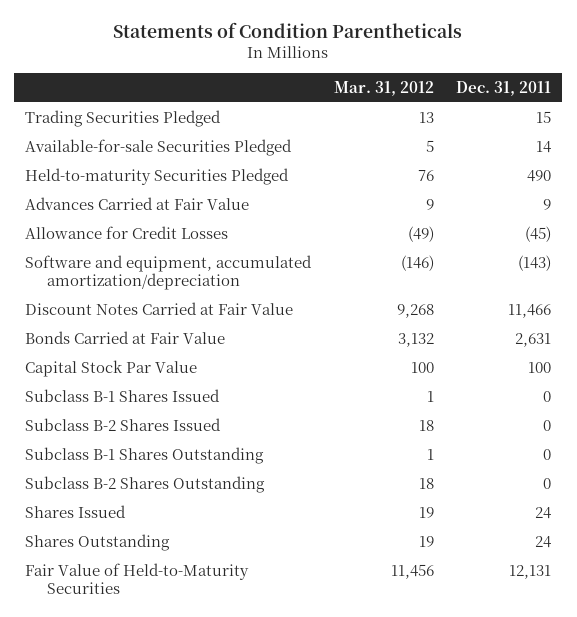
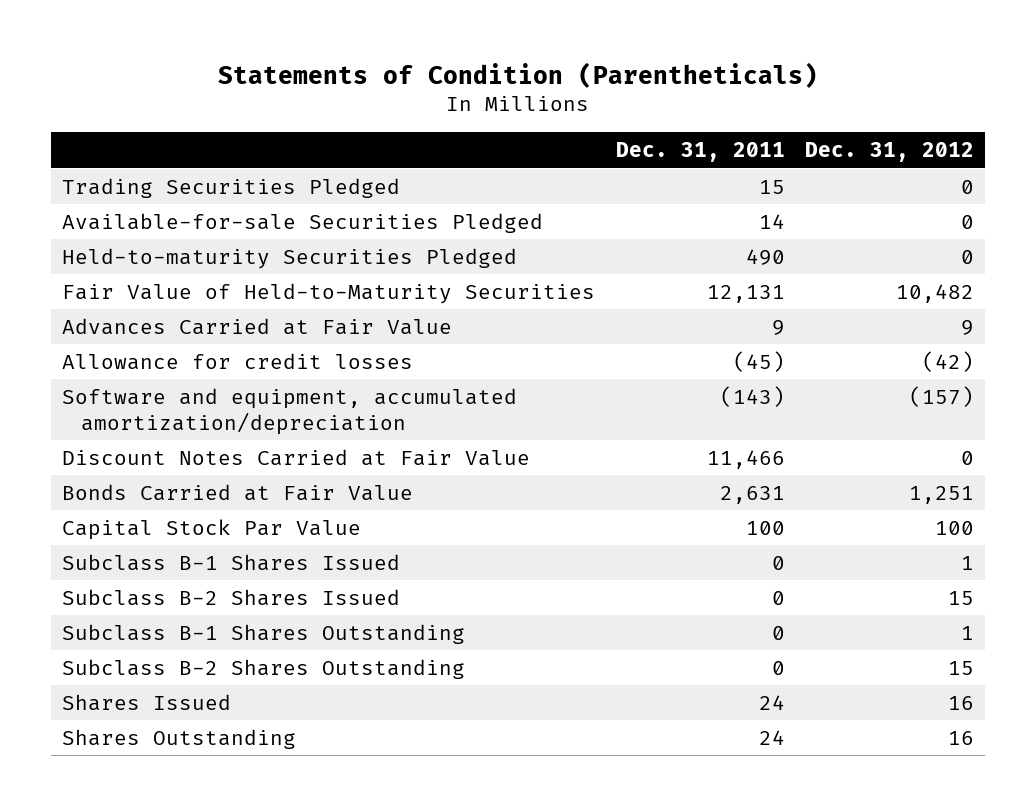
[113,21,463,38] Statements of Condition Parentheticals -> [218,61,819,88] Statements of Condition (Parentheticals)
[333,81,434,97] Mar. 31, 2012 -> none
none -> [805,142,975,163] Dec. 31, 2012
[25,562,250,594] Fair Value of Held-to-Maturity Securities -> [61,282,595,304] Fair Value of Held-to-Maturity Securities
[25,225,229,239] Allowance for Credit Losses -> [61,352,413,370] Allowance for credit losses

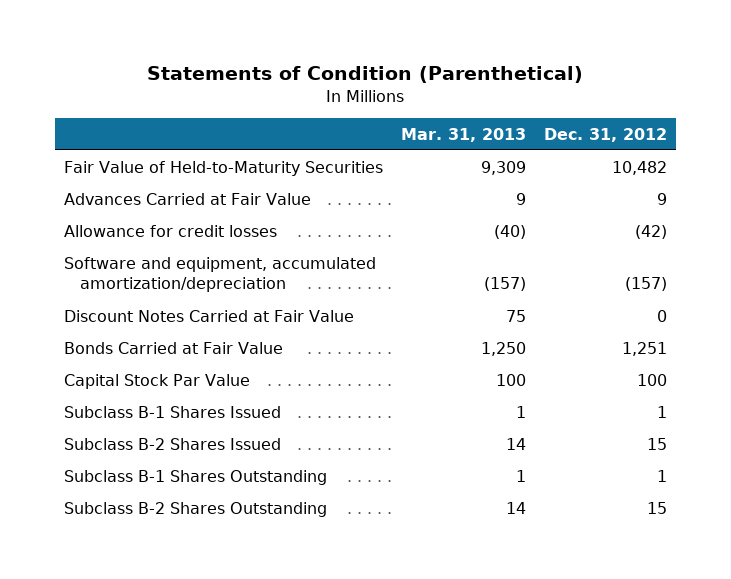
[218,61,819,88] Statements of Condition (Parentheticals) -> [147,65,584,83] Statements of Condition (Parenthetical)
[615,142,785,163] Dec. 31, 2011 -> none
none -> [400,127,526,142] Mar. 31, 2013
[61,177,400,198] Trading Securities Pledged -> none
[61,212,543,233] Available-for-sale Securities Pledged -> none
[61,247,517,269] Held-to-maturity Securities Pledged -> none
[61,693,231,711] Shares Issued -> none
[61,728,296,749] Shares Outstanding -> none

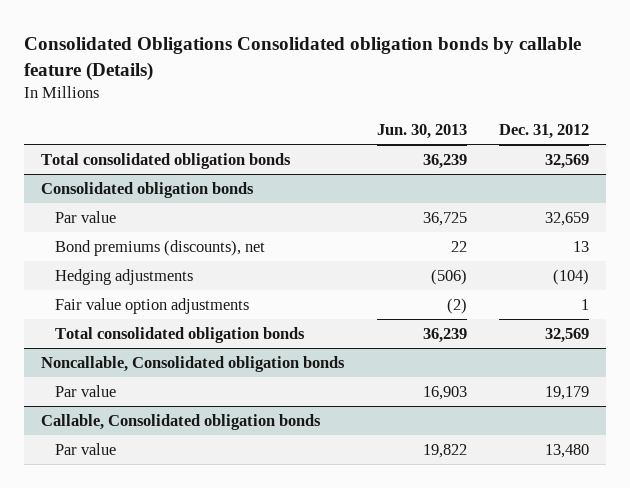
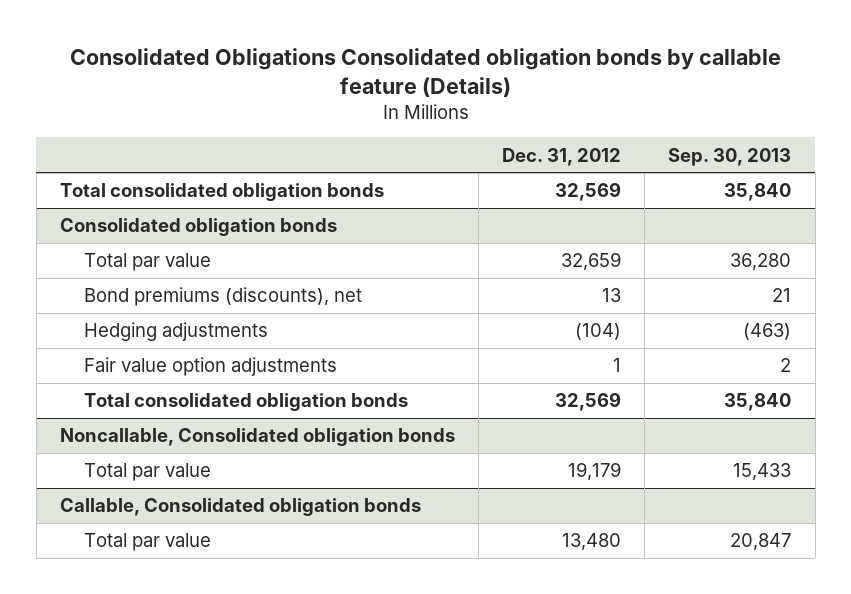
[376,123,467,139] Jun. 30, 2013 -> none
none -> [668,147,792,166] Sep. 30, 2013
[55,211,117,224] Par value -> [83,253,211,272] Total par value
[55,385,117,398] Par value -> [83,463,211,482] Total par value
[55,443,117,456] Par value -> [83,533,211,552] Total par value

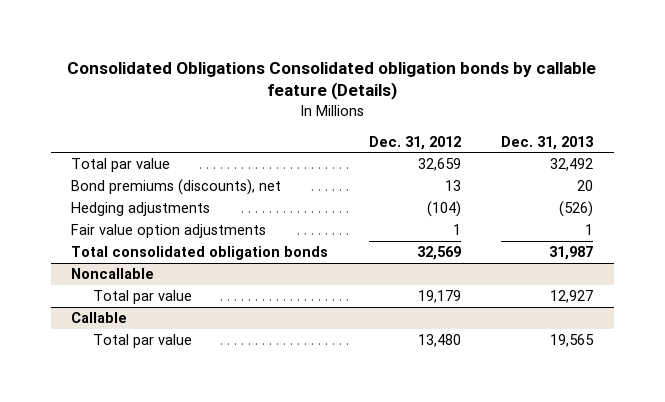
[668,147,792,166] Sep. 30, 2013 -> none
none -> [501,135,594,150] Dec. 31, 2013
[59,183,384,202] Total consolidated obligation bonds -> none
[59,218,337,237] Consolidated obligation bonds -> none
[59,428,455,447] Noncallable, Consolidated obligation bonds -> none
none -> [71,268,155,280] Noncallable
[59,498,421,517] Callable, Consolidated obligation bonds -> none
none -> [71,312,128,324] Callable

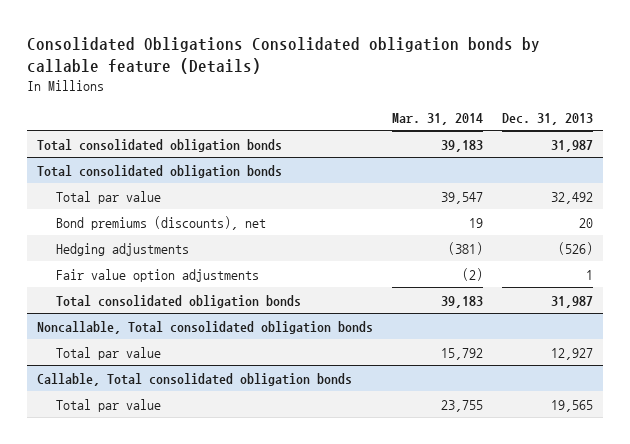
[368,135,461,150] Dec. 31, 2012 -> none
none -> [391,112,483,125] Mar. 31, 2014
none -> [36,138,282,152] Total consolidated obligation bonds
none -> [36,164,282,178] Total consolidated obligation bonds
[71,268,155,280] Noncallable -> none
none -> [36,320,373,334] Noncallable, Total consolidated obligation bonds
[71,312,128,324] Callable -> none
none -> [36,372,352,386] Callable, Total consolidated obligation bonds

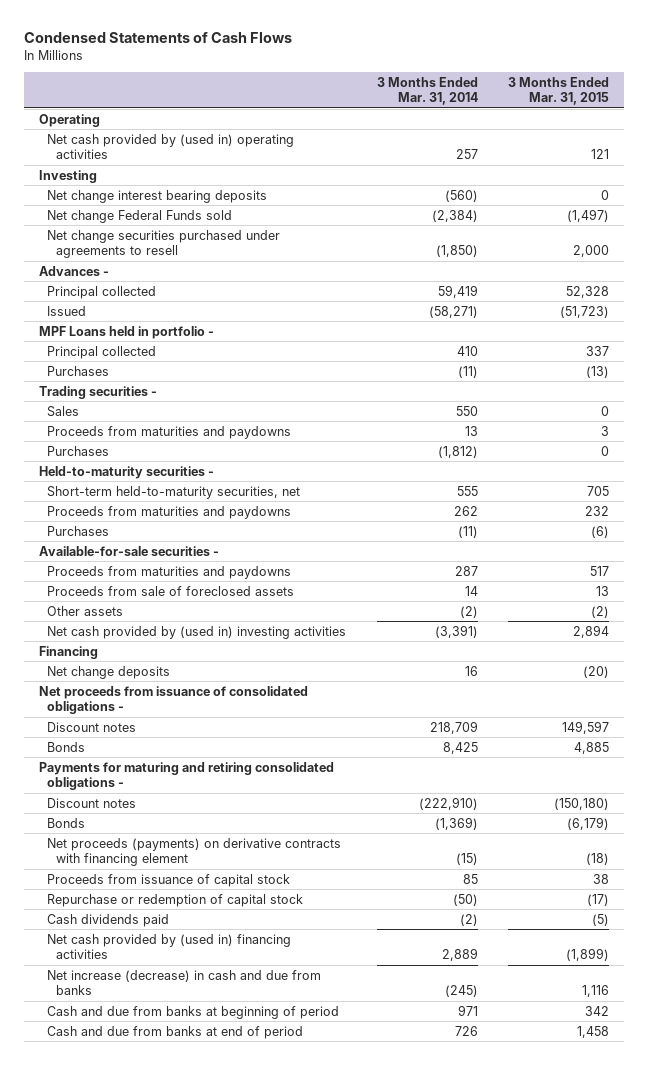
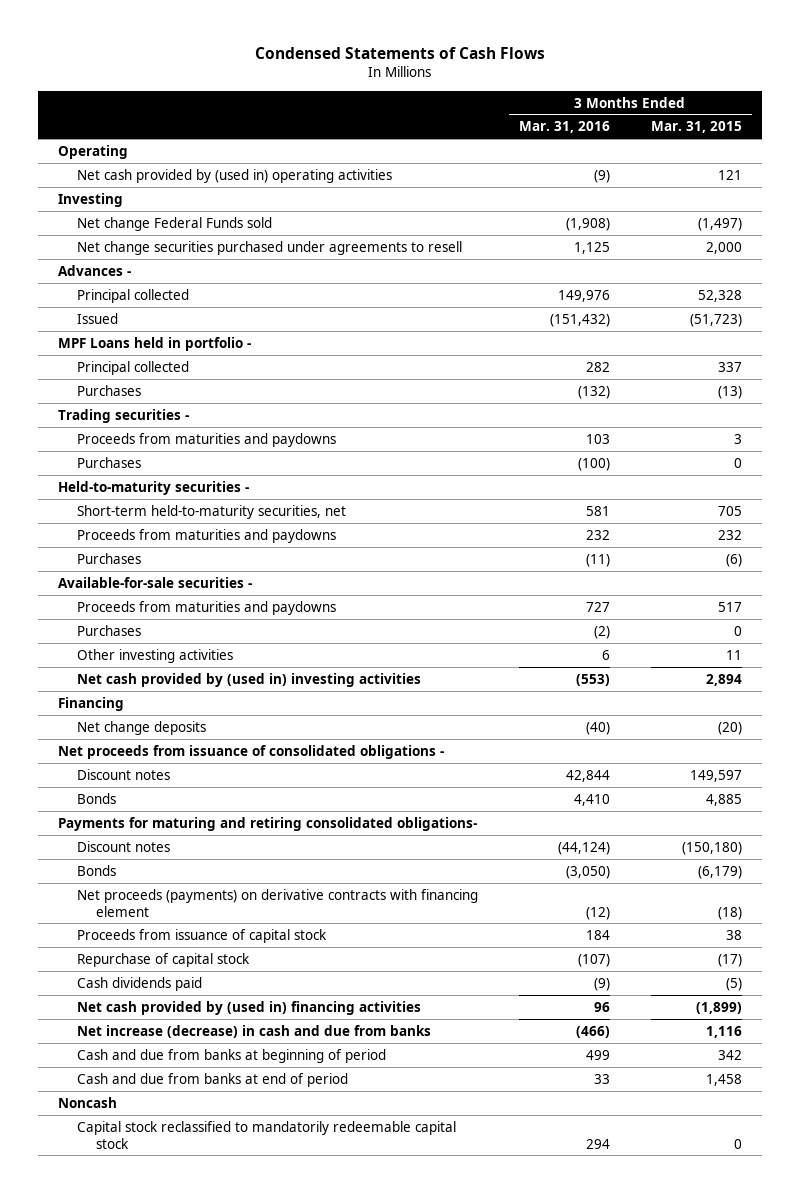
[376,76,478,106] 3 Months Ended Mar. 31, 2014 -> none
none -> [518,121,610,134] Mar. 31, 2016
[47,189,268,203] Net change interest bearing deposits -> none
[47,405,80,417] Sales -> none
[47,585,295,596] Proceeds from sale of foreclosed assets -> none
[47,605,124,616] Other assets -> none
none -> [77,624,142,636] Purchases
none -> [77,648,234,663] Other investing activities
[38,761,334,791] Payments for maturing and retiring consolidated obligations - -> [58,816,478,831] Payments for maturing and retiring consolidated obligations-
[47,893,304,907] Repurchase or redemption of capital stock -> [77,952,251,967] Repurchase of capital stock
none -> [58,1096,118,1108] Noncash
none -> [77,1120,457,1149] Capital stock reclassified to mandatorily redeemable capital stock

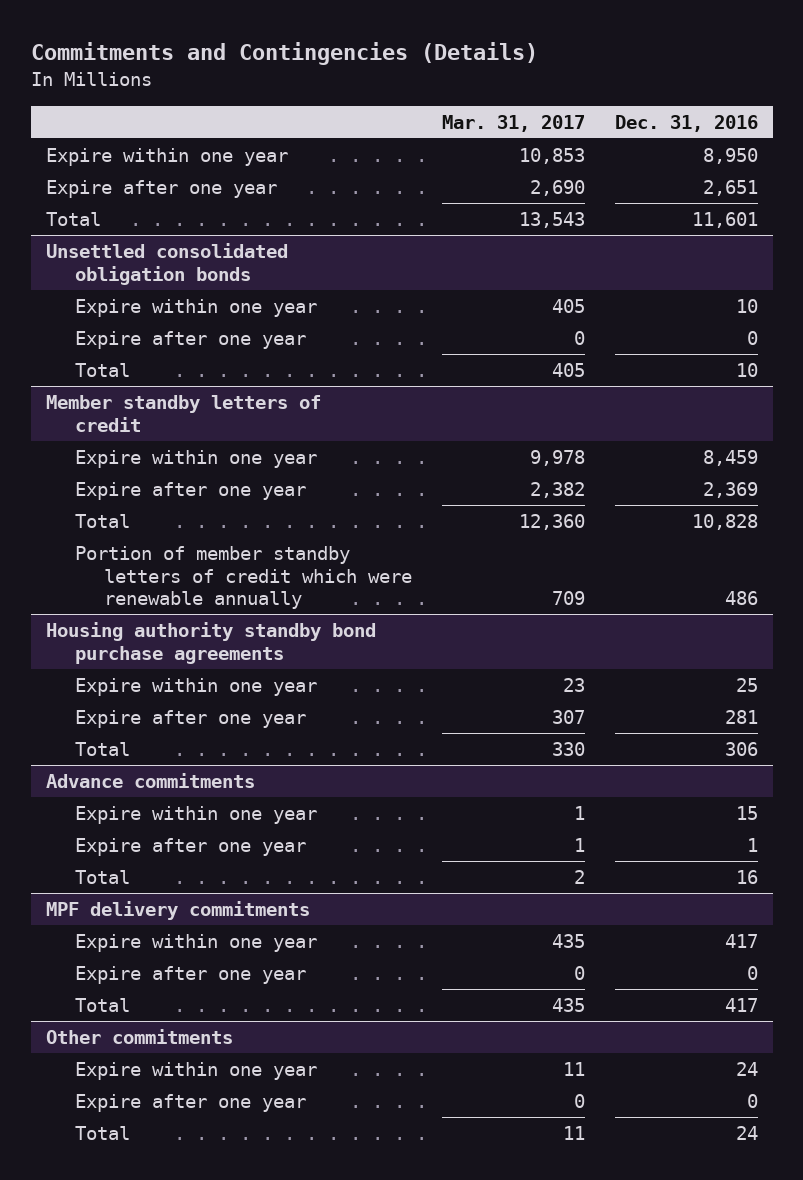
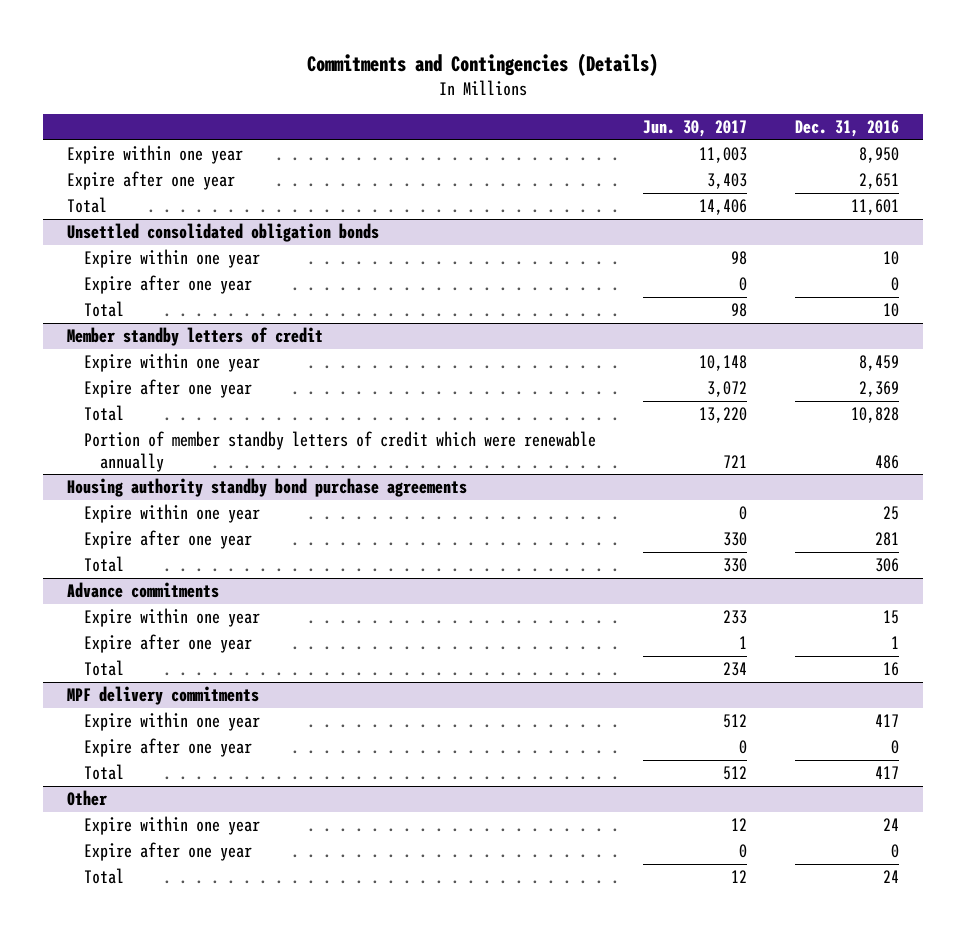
[441,114,585,132] Mar. 31, 2017 -> none
none -> [643,119,748,137] Jun. 30, 2017
[45,1029,233,1045] Other commitments -> [66,790,107,807] Other

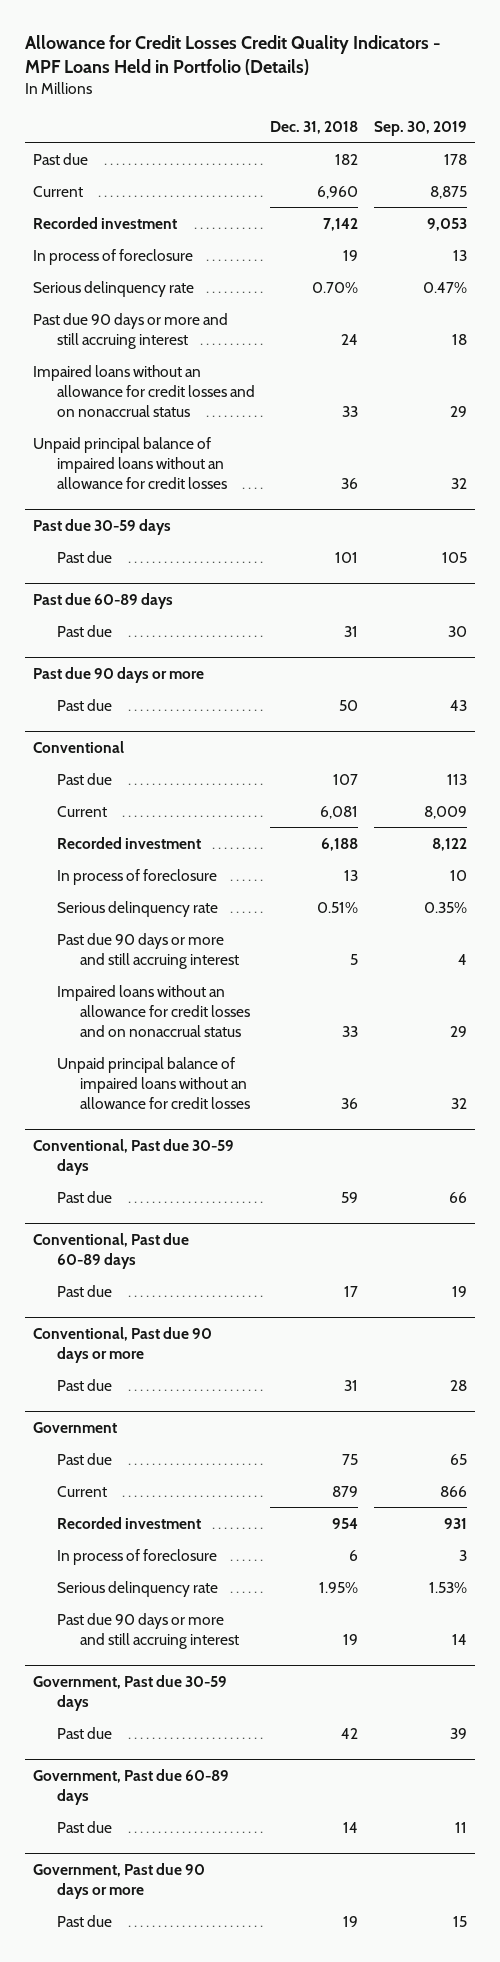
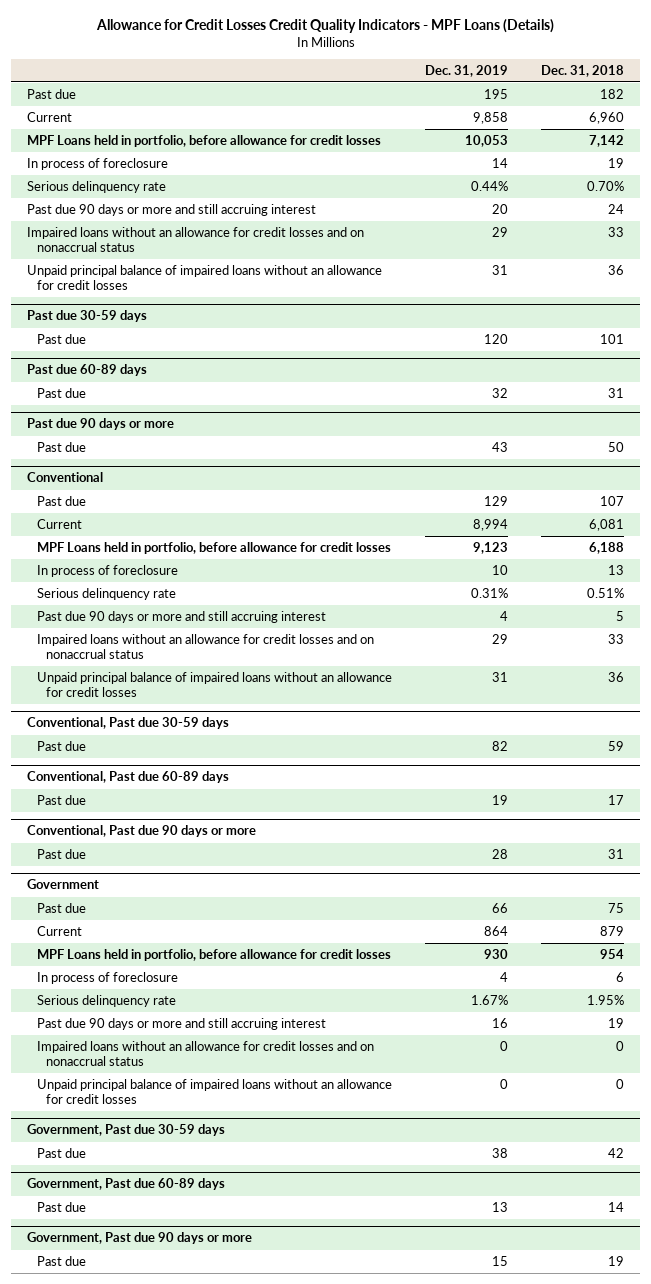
[25,35,442,76] Allowance for Credit Losses Credit Quality Indicators - MPF Loans Held in Portfolio (Details) -> [95,18,554,33] Allowance for Credit Losses Credit Quality Indicators - MPF Loans (Details)
[374,120,468,136] Sep. 30, 2019 -> none
none -> [424,64,508,77] Dec. 31, 2019
[33,216,178,229] Recorded investment -> [27,134,382,147] MPF Loans held in portfolio, before allowance for credit losses
[56,836,201,849] Recorded investment -> [36,541,391,554] MPF Loans held in portfolio, before allowance for credit losses
[56,1516,201,1529] Recorded investment -> [36,948,391,961] MPF Loans held in portfolio, before allowance for credit losses
none -> [36,1040,374,1066] Impaired loans without an allowance for credit losses and on nonaccrual status
none -> [36,1078,392,1104] Unpaid principal balance of impaired loans without an allowance for credit losses

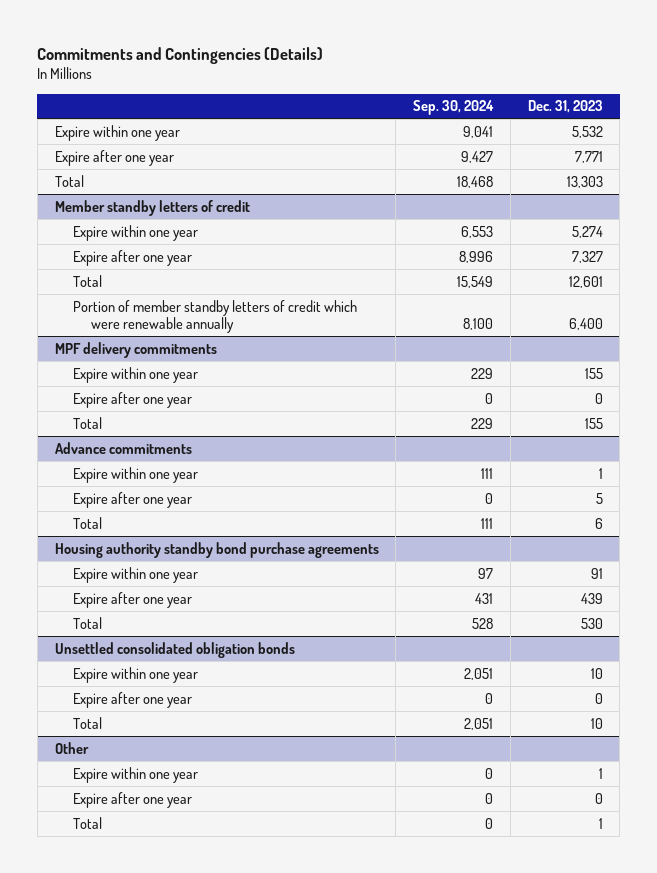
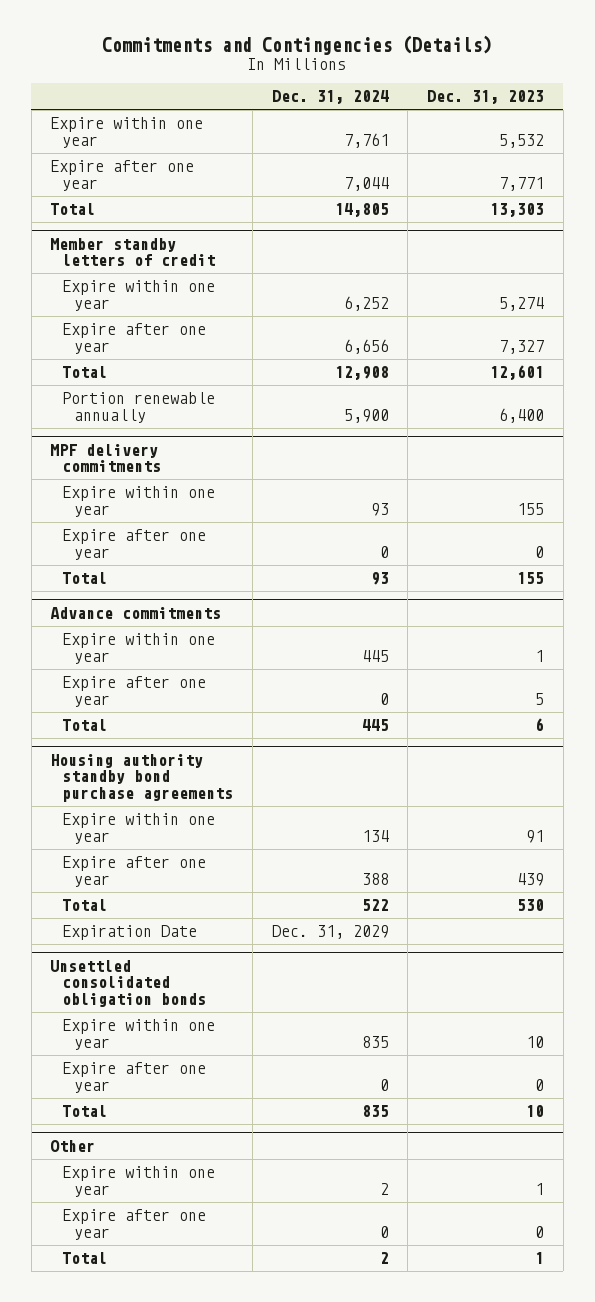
[413,100,495,116] Sep. 30, 2024 -> none
none -> [271,90,389,105] Dec. 31, 2024
[72,299,357,333] Portion of member standby letters of credit which were renewable annually -> [62,392,216,424] Portion renewable annually
none -> [62,925,198,941] Expiration Date

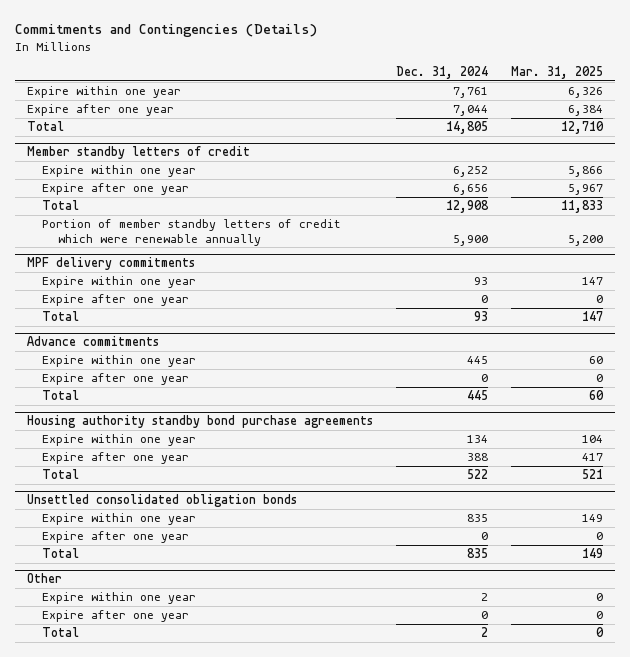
[427,90,545,105] Dec. 31, 2023 -> none
none -> [511,66,604,80] Mar. 31, 2025
[62,392,216,424] Portion renewable annually -> [42,218,342,246] Portion of member standby letters of credit which were renewable annually
[62,925,198,941] Expiration Date -> none

